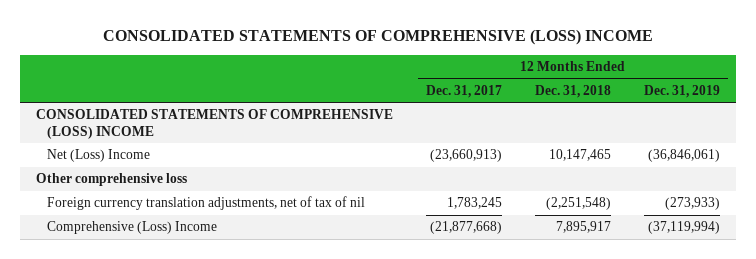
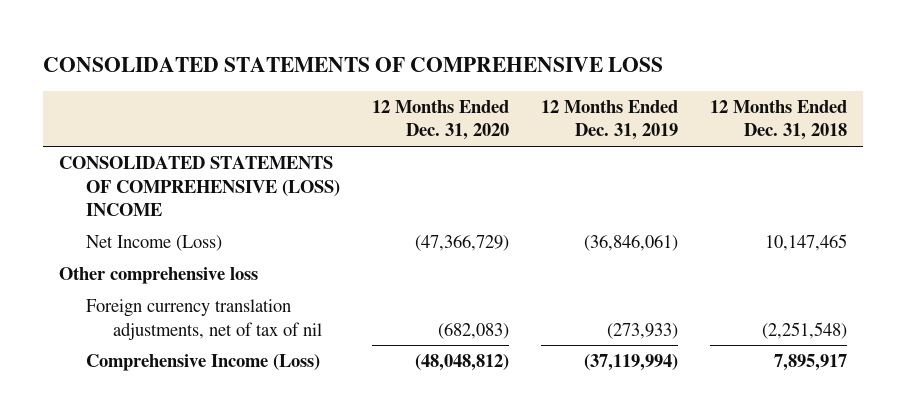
[103,29,654,46] CONSOLIDATED STATEMENTS OF COMPREHENSIVE (LOSS) INCOME -> [42,56,663,72] CONSOLIDATED STATEMENTS OF COMPREHENSIVE LOSS
[426,84,503,98] Dec. 31, 2017 -> none
none -> [371,99,509,141] 12 Months Ended Dec. 31, 2020
[47,149,151,163] Net (Loss) Income -> [85,235,222,252] Net Income (Loss)
[47,221,218,235] Comprehensive (Loss) Income -> [85,354,320,372] Comprehensive Income (Loss)

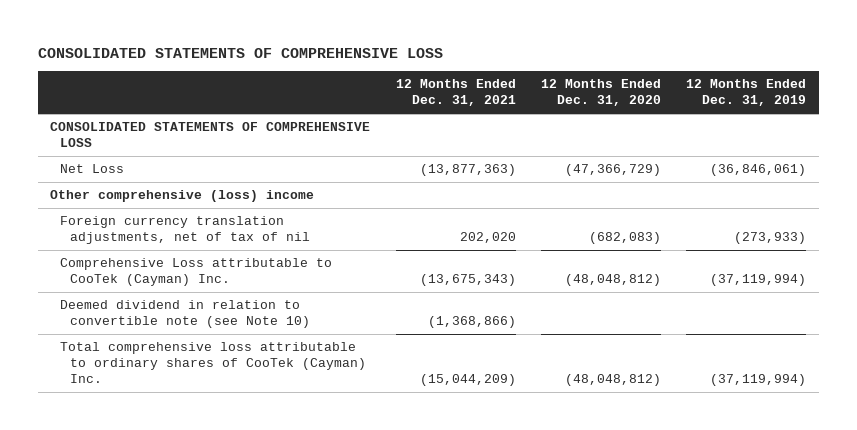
[709,99,847,141] 12 Months Ended Dec. 31, 2018 -> none
none -> [395,79,516,107] 12 Months Ended Dec. 31, 2021
[58,156,340,217] CONSOLIDATED STATEMENTS OF COMPREHENSIVE (LOSS) INCOME -> [50,122,371,148] CONSOLIDATED STATEMENTS OF COMPREHENSIVE LOSS
[85,235,222,252] Net Income (Loss) -> [60,164,125,174] Net Loss
[58,267,258,285] Other comprehensive loss -> [50,190,315,203] Other comprehensive (loss) income
[85,354,320,372] Comprehensive Income (Loss) -> [60,258,333,287] Comprehensive Loss attributable to CooTek (Cayman) Inc.
none -> [60,300,311,329] Deemed dividend in relation to convertible note (see Note 10)
none -> [60,342,367,384] Total comprehensive loss attributable to ordinary shares of CooTek (Cayman) Inc.

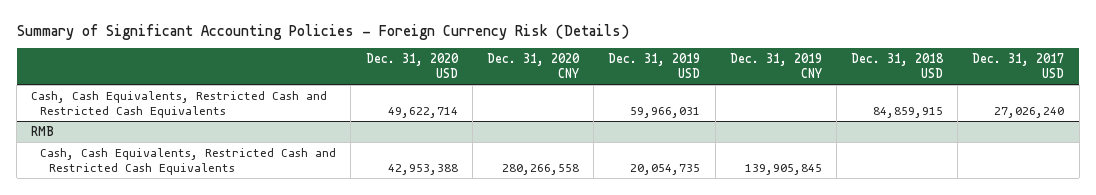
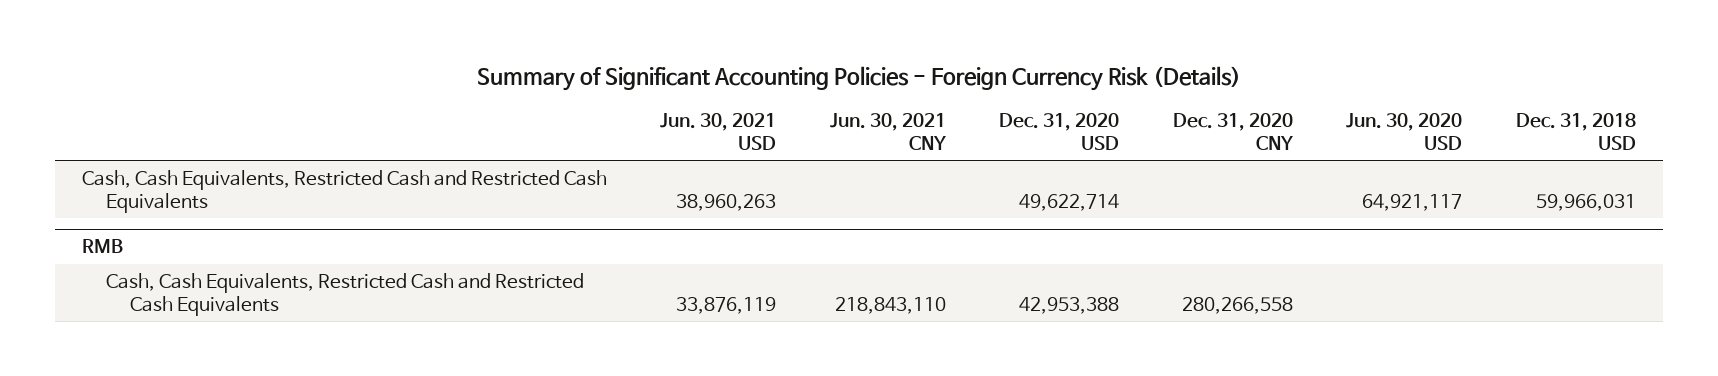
[608,53,701,79] Dec. 31, 2019 USD -> none
[729,53,822,79] Dec. 31, 2019 CNY -> none
[972,53,1065,79] Dec. 31, 2017 USD -> none
none -> [660,112,777,150] Jun. 30, 2021 USD
none -> [829,112,946,150] Jun. 30, 2021 CNY
none -> [1346,112,1463,150] Jun. 30, 2020 USD
[873,106,944,118] 84,859,915 -> [1535,193,1636,211] 59,966,031

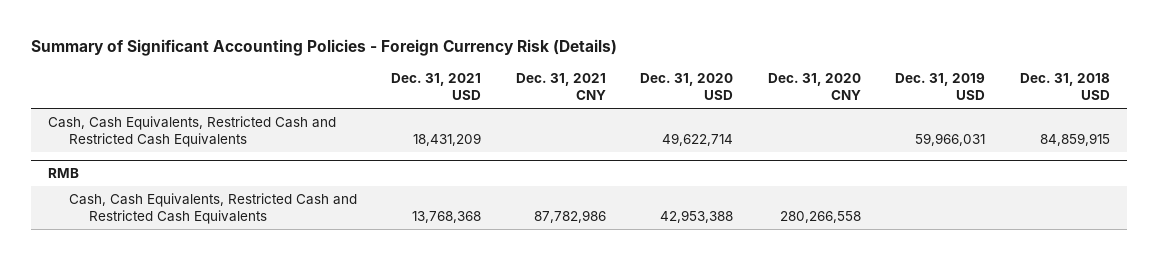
[660,112,777,150] Jun. 30, 2021 USD -> none
[829,112,946,150] Jun. 30, 2021 CNY -> none
[1346,112,1463,150] Jun. 30, 2020 USD -> none
none -> [391,73,482,101] Dec. 31, 2021 USD
none -> [515,73,606,101] Dec. 31, 2021 CNY
none -> [895,73,986,101] Dec. 31, 2019 USD
[1535,193,1636,211] 59,966,031 -> [1039,132,1110,146] 84,859,915

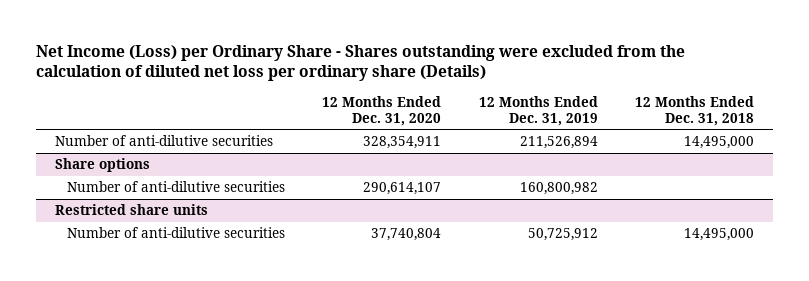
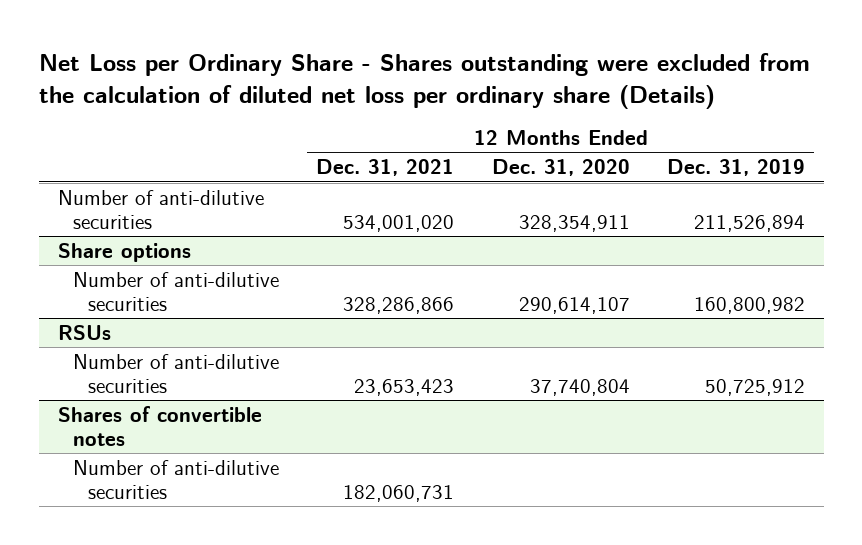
[36,44,686,82] Net Income (Loss) per Ordinary Share - Shares outstanding were excluded from the calculation of diluted net loss per ordinary share (Details) -> [38,52,810,109] Net Loss per Ordinary Share - Shares outstanding were excluded from the calculation of diluted net loss per ordinary share (Details)
[635,95,755,126] 12 Months Ended Dec. 31, 2018 -> none
none -> [316,159,455,177] Dec. 31, 2021
[54,204,208,216] Restricted share units -> [57,324,111,340] RSUs
none -> [57,405,262,446] Shares of convertible notes
none -> [72,459,279,499] Number of anti-dilutive securities

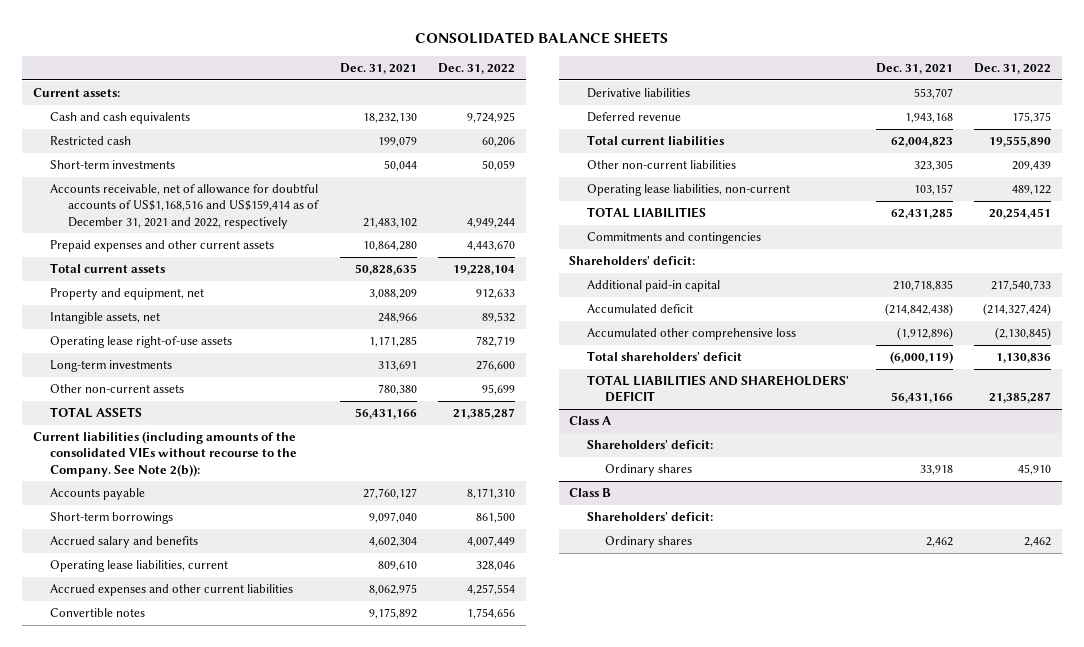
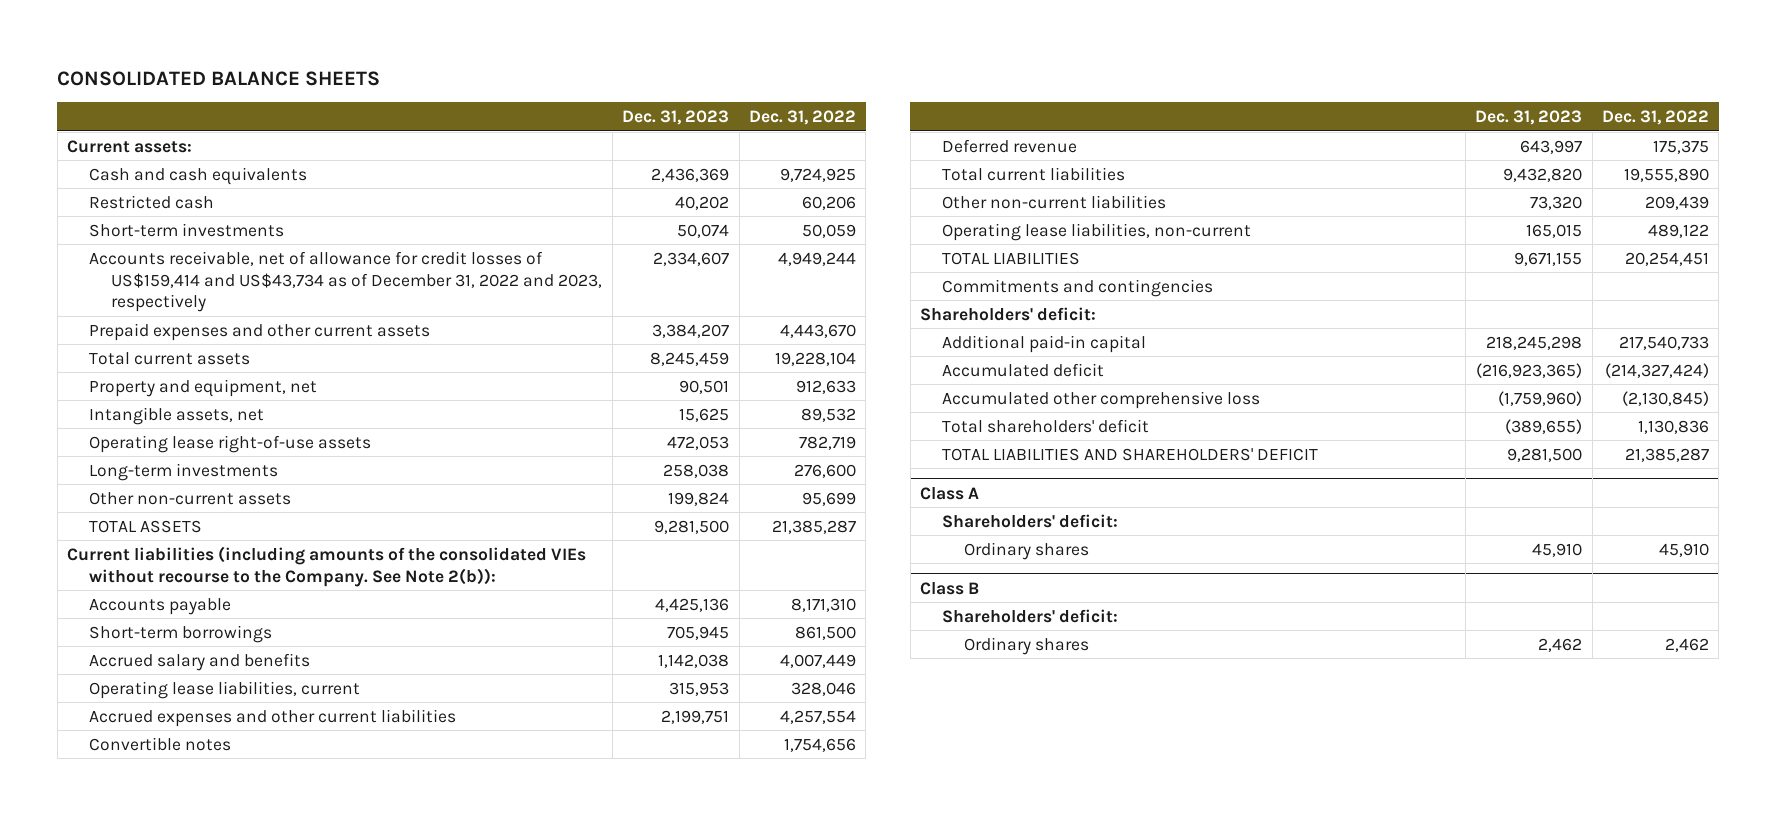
[339,63,417,75] Dec. 31, 2021 -> none
none -> [622,110,730,126] Dec. 31, 2023
[50,184,320,229] Accounts receivable, net of allowance for doubtful accounts of US$1,168,516 and US$159,414 as of December 31, 2021 and 2022, respectively -> [89,250,603,313] Accounts receivable, net of allowance for credit losses of US$159,414 and US$43,734 as of December 31, 2022 and 2023, respectively
[586,88,690,99] Derivative liabilities -> none

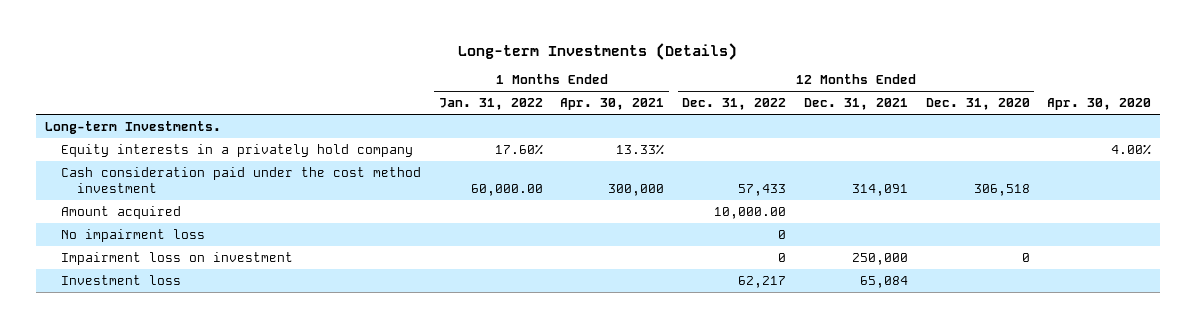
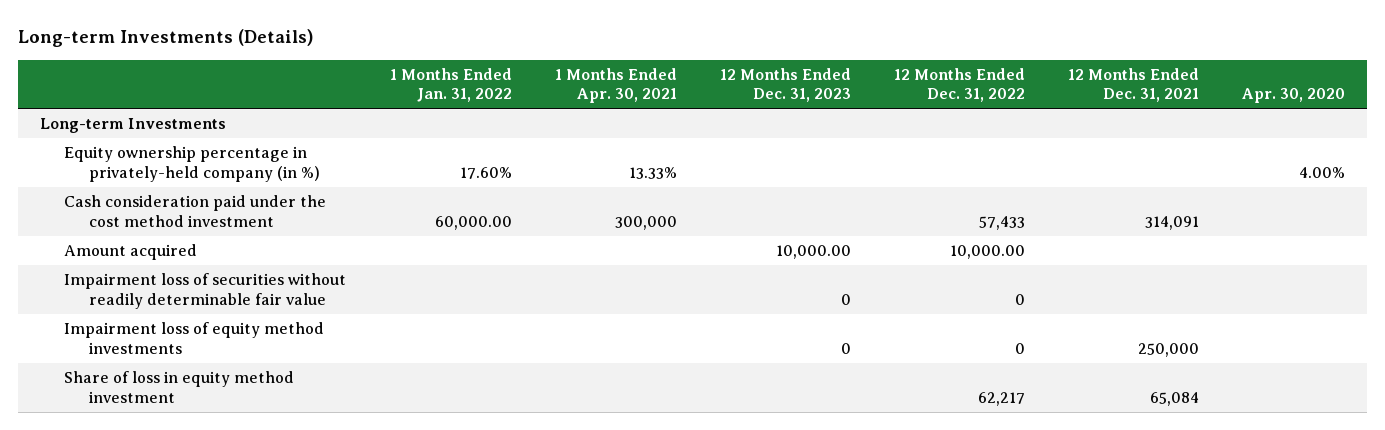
[925,98,1030,111] Dec. 31, 2020 -> none
none -> [719,67,851,103] 12 Months Ended Dec. 31, 2023
[44,120,221,134] Long-term Investments. -> [39,118,226,134] Long-term Investments
[60,143,413,157] Equity interests in a privately hold company -> [64,146,321,182] Equity ownership percentage in privately-held company (in %)
[60,228,205,242] No impairment loss -> [64,273,347,309] Impairment loss of securities without readily determinable fair value
[60,251,293,265] Impairment loss on investment -> [64,322,325,354] Impairment loss of equity method investments
[60,274,181,285] Investment loss -> [64,371,295,403] Share of loss in equity method investment

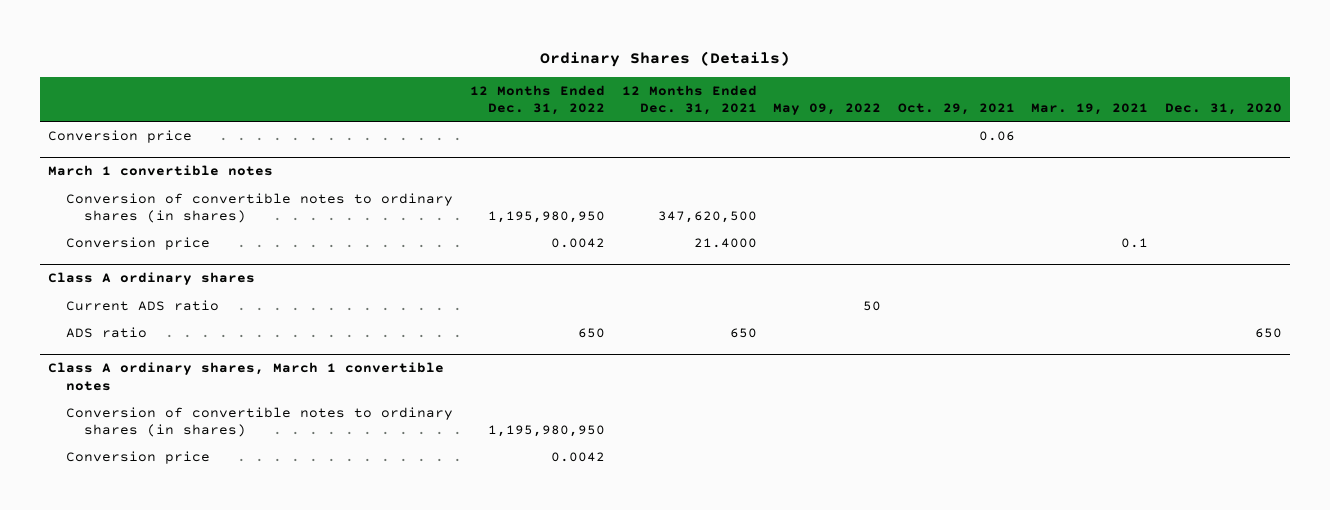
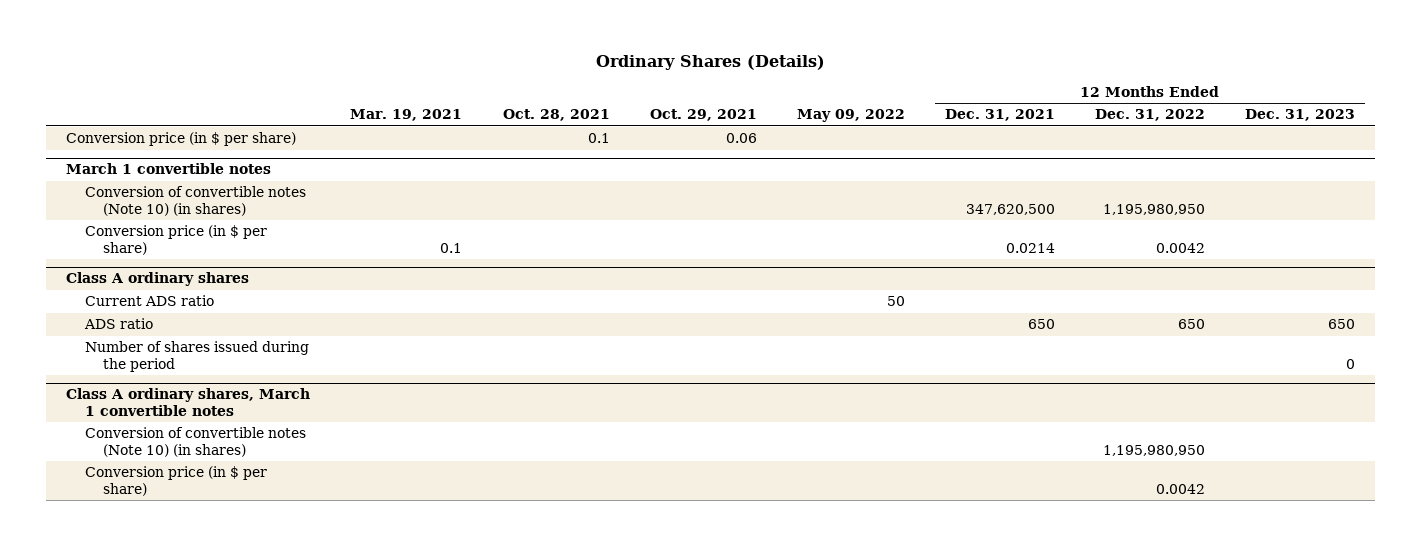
[1164,103,1282,116] Dec. 31, 2020 -> none
none -> [502,109,610,122] Oct. 28, 2021
none -> [1245,109,1356,122] Dec. 31, 2023
[48,129,193,143] Conversion price -> [66,132,297,147] Conversion price (in $ per share)
[66,192,454,223] Conversion of convertible notes to ordinary shares (in shares) -> [84,186,306,216] Conversion of convertible notes (Note 10) (in shares)
[66,236,211,250] Conversion price -> [84,225,267,255] Conversion price (in $ per share)
[693,237,757,248] 21.4000 -> [1006,242,1056,253] 0.0214
none -> [84,341,309,372] Number of shares issued during the period
[66,406,454,437] Conversion of convertible notes to ordinary shares (in shares) -> [84,427,306,457] Conversion of convertible notes (Note 10) (in shares)
[66,450,211,464] Conversion price -> [84,466,267,496] Conversion price (in $ per share)

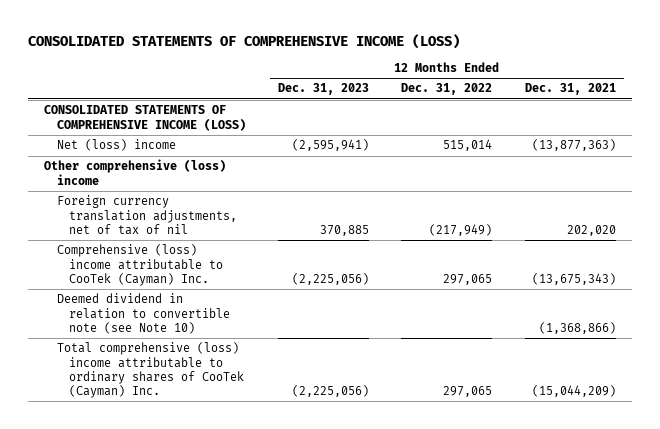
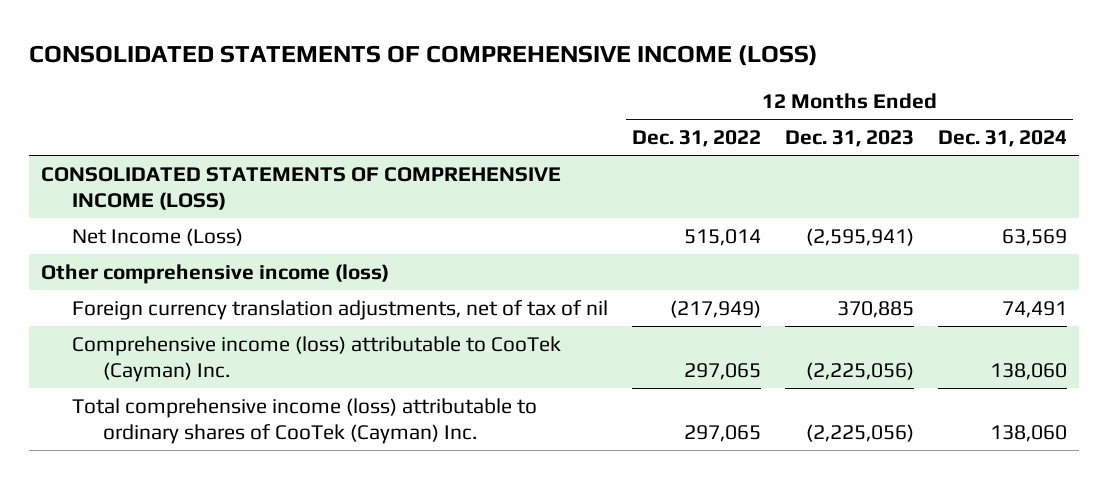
[524,83,616,96] Dec. 31, 2021 -> none
none -> [937,130,1067,148] Dec. 31, 2024
[56,139,176,152] Net (loss) income -> [72,227,244,246] Net Income (Loss)
[43,159,226,185] Other comprehensive (loss) income -> [41,263,390,284] Other comprehensive income (loss)
[56,293,231,334] Deemed dividend in relation to convertible note (see Note 10) -> none
[56,244,224,286] Comprehensive (loss) income attributable to CooTek (Cayman) Inc. -> [72,335,562,383] Comprehensive income (loss) attributable to CooTek (Cayman) Inc.
[56,342,245,398] Total comprehensive (loss) income attributable to ordinary shares of CooTek (Cayman) Inc. -> [72,397,538,445] Total comprehensive income (loss) attributable to ordinary shares of CooTek (Cayman) Inc.

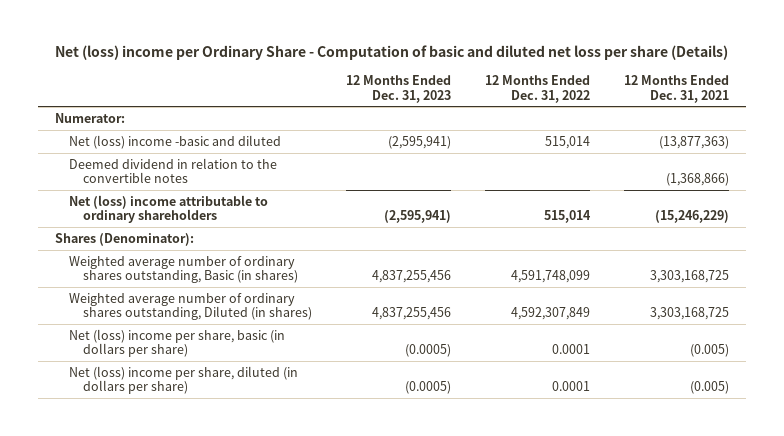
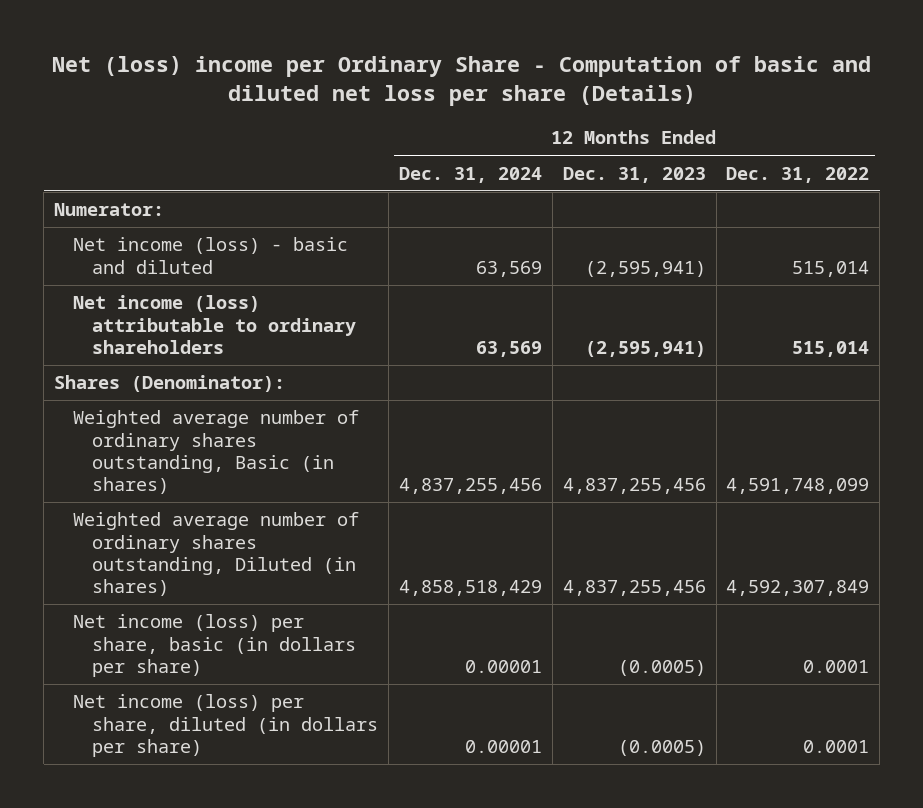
[624,74,730,103] 12 Months Ended Dec. 31, 2021 -> none
none -> [398,166,542,183] Dec. 31, 2024
[68,157,277,184] Deemed dividend in relation to the convertible notes -> none
[68,134,281,149] Net (loss) income -basic and diluted -> [72,237,348,274] Net income (loss) - basic and diluted
[68,194,268,224] Net (loss) income attributable to ordinary shareholders -> [72,295,356,354] Net income (loss) attributable to ordinary shareholders
[68,328,285,358] Net (loss) income per share, basic (in dollars per share) -> [72,614,356,677] Net income (loss) per share, basic (in dollars per share)
[68,365,298,395] Net (loss) income per share, diluted (in dollars per share) -> [72,694,378,757] Net income (loss) per share, diluted (in dollars per share)

